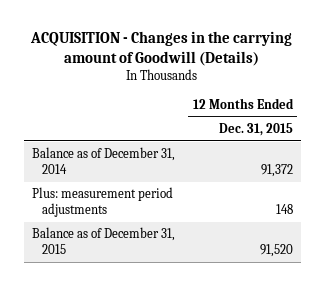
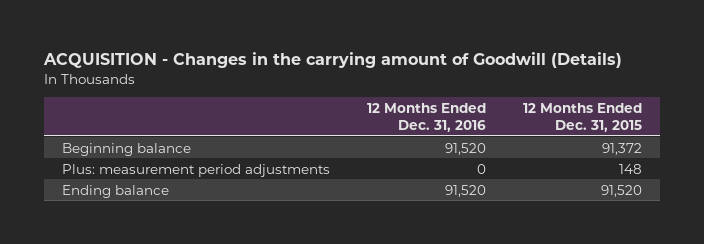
none -> [367,102,487,132] 12 Months Ended Dec. 31, 2016
[32,147,176,175] Balance as of December 31, 2014 -> [62,142,192,156] Beginning balance
[32,227,176,255] Balance as of December 31, 2015 -> [62,184,170,198] Ending balance

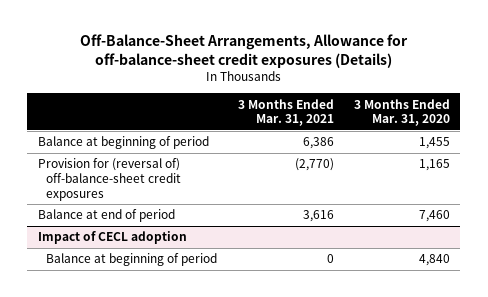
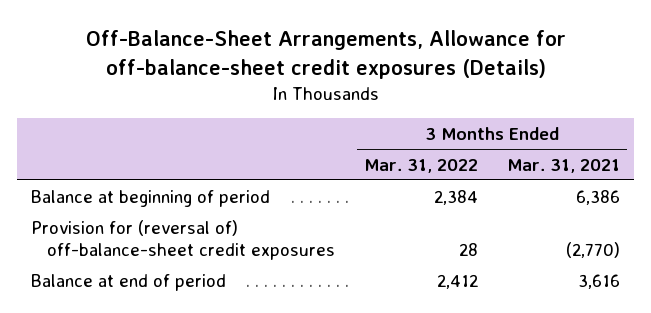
[354,98,451,127] 3 Months Ended Mar. 31, 2020 -> none
none -> [363,158,478,173] Mar. 31, 2022
[37,231,187,245] Impact of CECL adoption -> none
[46,253,218,267] Balance at beginning of period -> none

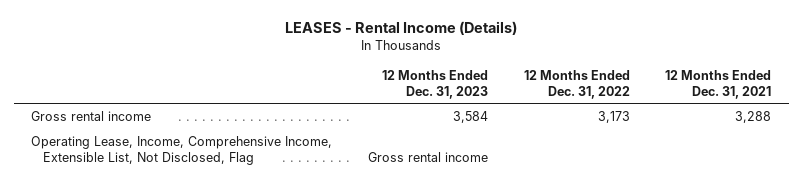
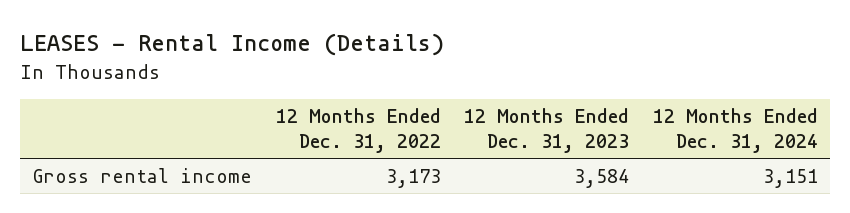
[665,69,772,99] 12 Months Ended Dec. 31, 2021 -> none
none -> [653,107,819,154] 12 Months Ended Dec. 31, 2024
[31,135,333,166] Operating Lease, Income, Comprehensive Income, Extensible List, Not Disclosed, Flag -> none

